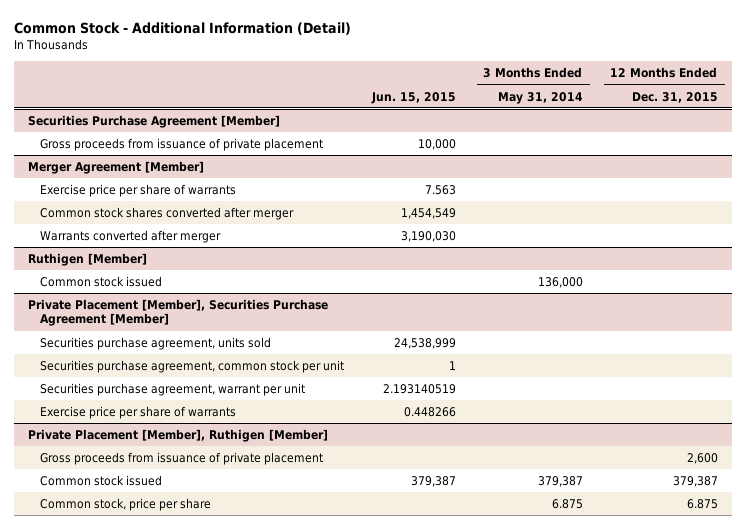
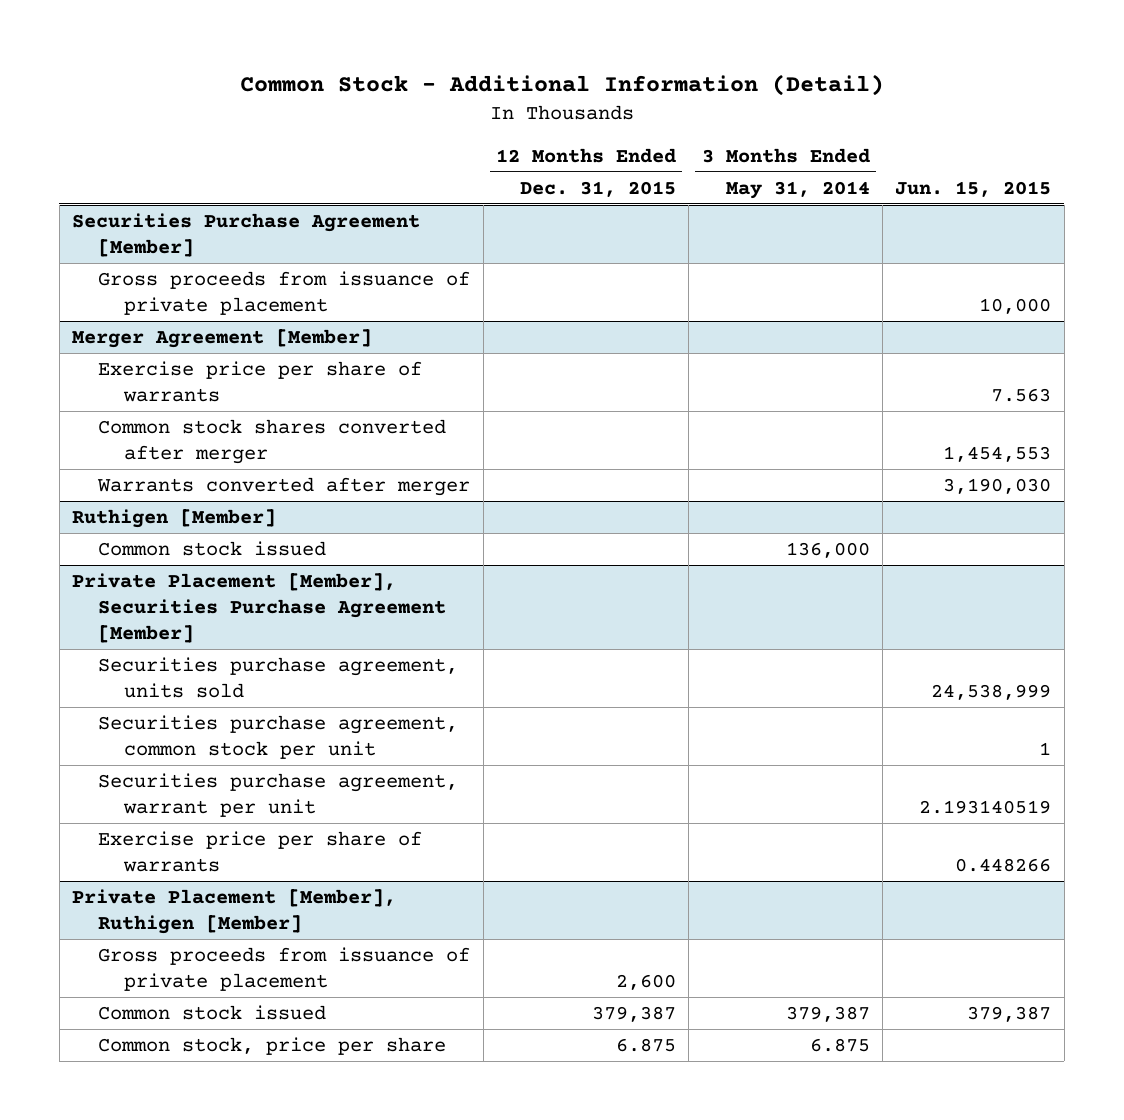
[401,208,457,220] 1,454,549 -> [943,445,1052,462] 1,454,553

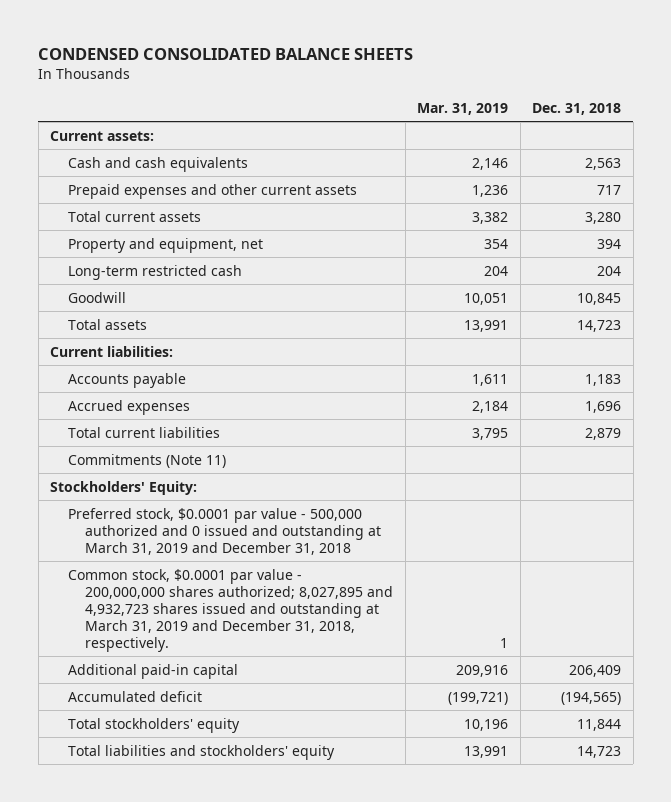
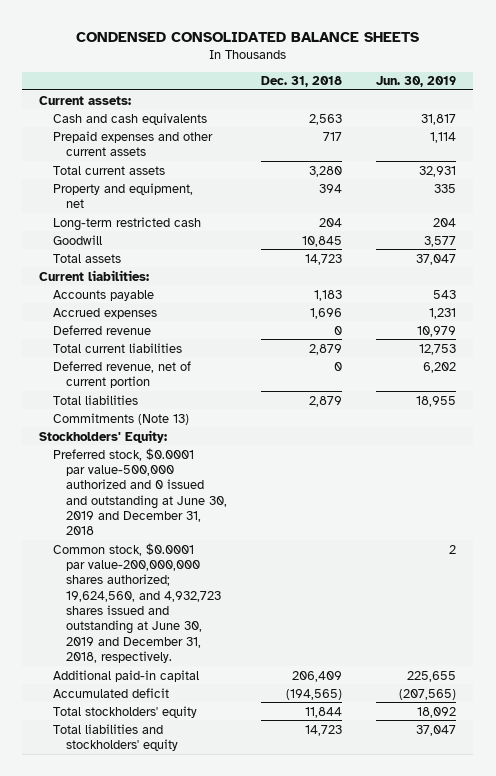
[417,102,509,115] Mar. 31, 2019 -> none
none -> [376,76,457,88] Jun. 30, 2019
none -> [52,324,151,335] Deferred revenue
none -> [52,360,191,388] Deferred revenue, net of current portion
none -> [52,394,138,405] Total liabilities
[67,453,226,468] Commitments (Note 11) -> [52,412,189,425] Commitments (Note 13)
[67,507,382,555] Preferred stock, $0.0001 par value - 500,000 authorized and 0 issued and outstanding at March 31, 2019 and December 31, 2018 -> [52,447,228,536] Preferred stock, $0.0001 par value-500,000 authorized and 0 issued and outstanding at June 30, 2019 and December 31, 2018
[67,568,394,652] Common stock, $0.0001 par value - 200,000,000 shares authorized; 8,027,895 and 4,932,723 shares issued and outstanding at March 31, 2019 and December 31, 2018, respectively. -> [52,542,222,664] Common stock, $0.0001 par value-200,000,000 shares authorized; 19,624,560, and 4,932,723 shares issued and outstanding at June 30, 2019 and December 31, 2018, respectively.

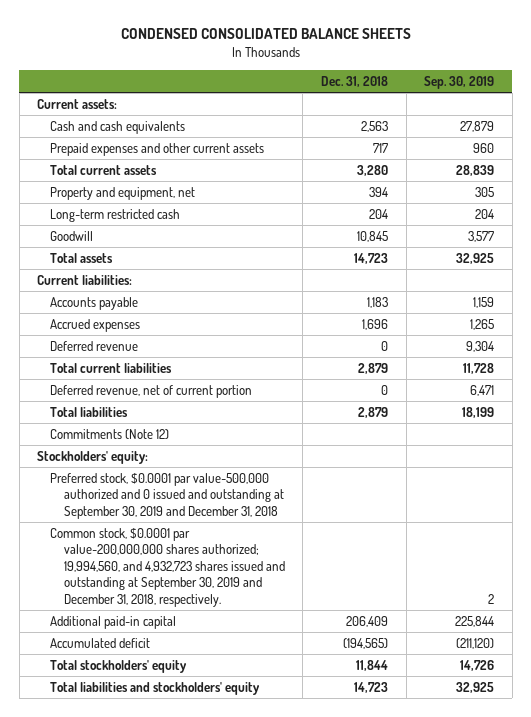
[376,76,457,88] Jun. 30, 2019 -> none
none -> [424,75,495,89] Sep. 30, 2019
[52,412,189,425] Commitments (Note 13) -> [50,428,170,439] Commitments (Note 12)
[39,429,168,443] Stockholders' Equity: -> [37,450,149,464] Stockholders' equity:
[52,447,228,536] Preferred stock, $0.0001 par value-500,000 authorized and 0 issued and outstanding at June 30, 2019 and December 31, 2018 -> [50,472,284,519] Preferred stock, $0.0001 par value-500,000 authorized and 0 issued and outstanding at September 30, 2019 and December 31, 2018
[52,542,222,664] Common stock, $0.0001 par value-200,000,000 shares authorized; 19,624,560, and 4,932,723 shares issued and outstanding at June 30, 2019 and December 31, 2018, respectively. -> [50,527,285,607] Common stock, $0.0001 par value-200,000,000 shares authorized; 19,994,560, and 4,932,723 shares issued and outstanding at September 30, 2019 and December 31, 2018, respectively.

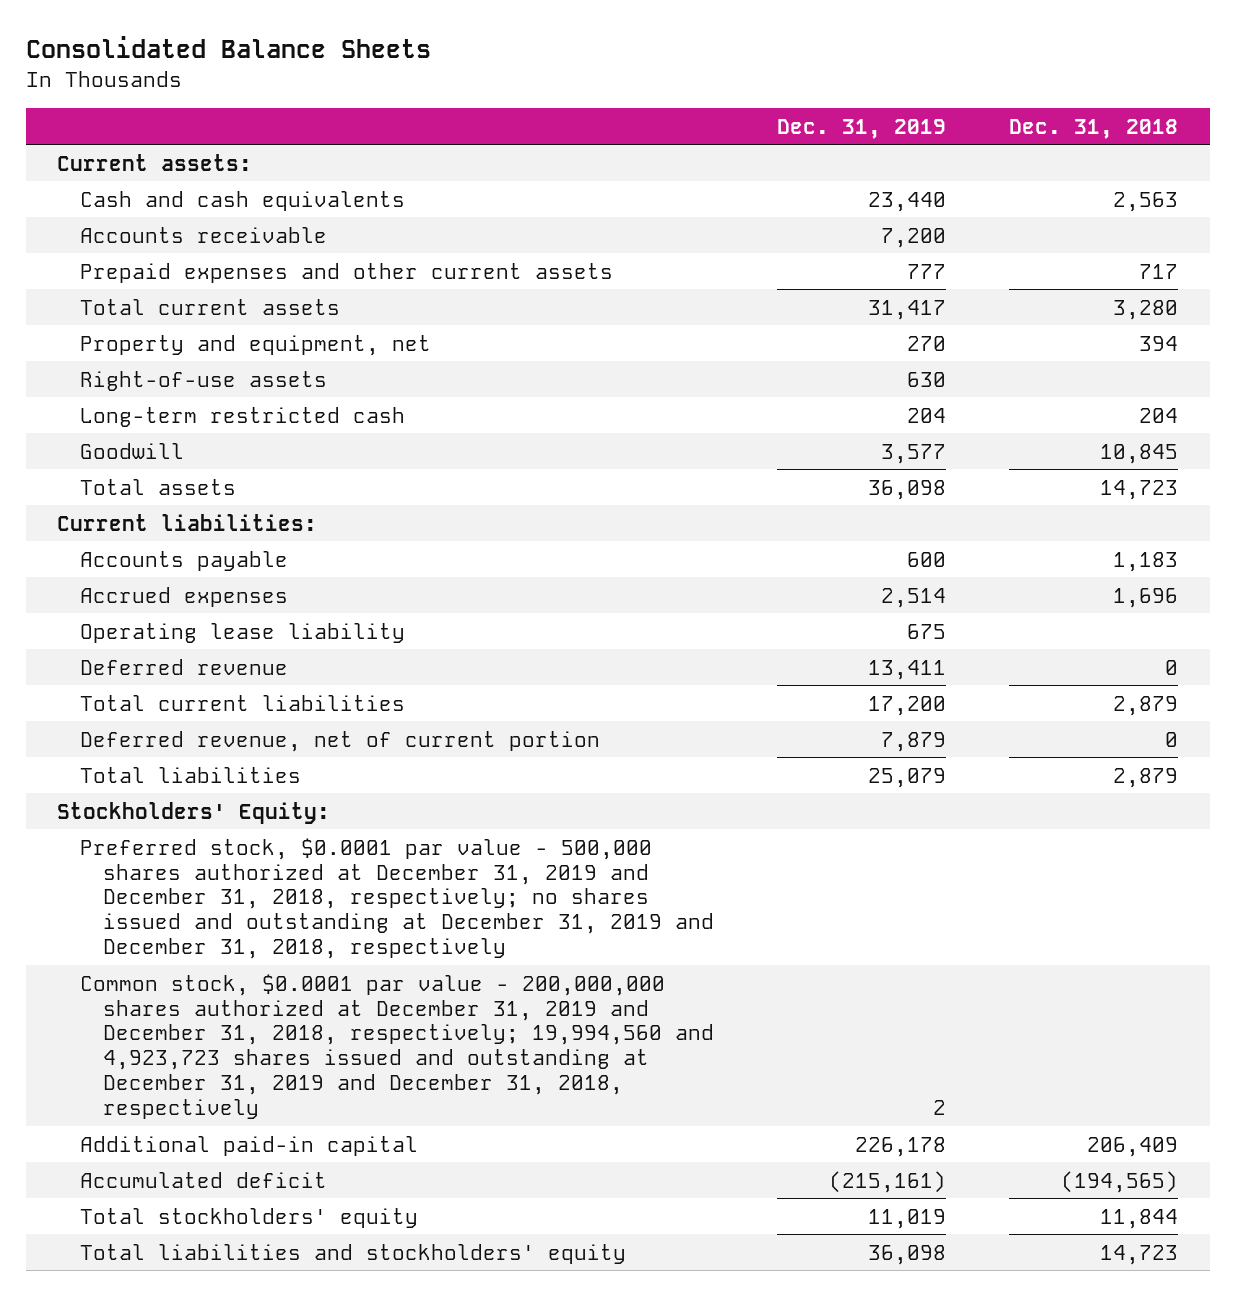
[120,28,411,40] CONDENSED CONSOLIDATED BALANCE SHEETS -> [25,36,431,59] Consolidated Balance Sheets
[424,75,495,89] Sep. 30, 2019 -> none
none -> [777,118,947,139] Dec. 31, 2019
none -> [80,226,328,243] Accounts receivable
none -> [80,370,328,391] Right-of-use assets
none -> [80,622,406,643] Operating lease liability
[50,428,170,439] Commitments (Note 12) -> none
[37,450,149,464] Stockholders' equity: -> [57,801,331,824] Stockholders' Equity:
[50,472,284,519] Preferred stock, $0.0001 par value-500,000 authorized and 0 issued and outstanding at September 30, 2019 and December 31, 2018 -> [80,837,715,960] Preferred stock, $0.0001 par value - 500,000 shares authorized at December 31, 2019 and December 31, 2018, respectively; no shares issued and outstanding at December 31, 2019 and December 31, 2018, respectively
[50,527,285,607] Common stock, $0.0001 par value-200,000,000 shares authorized; 19,994,560, and 4,932,723 shares issued and outstanding at September 30, 2019 and December 31, 2018, respectively. -> [80,973,715,1120] Common stock, $0.0001 par value - 200,000,000 shares authorized at December 31, 2019 and December 31, 2018, respectively; 19,994,560 and 4,923,723 shares issued and outstanding at December 31, 2019 and December 31, 2018, respectively

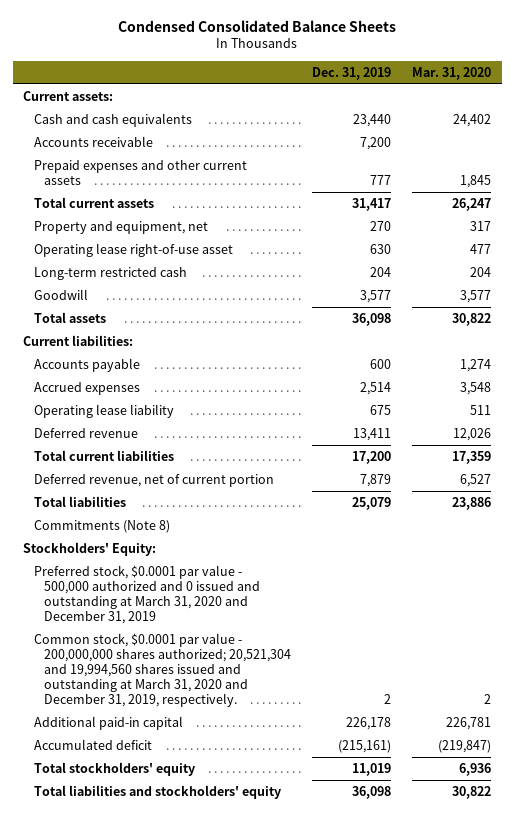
[25,36,431,59] Consolidated Balance Sheets -> [118,19,397,32] Condensed Consolidated Balance Sheets
[1009,118,1179,139] Dec. 31, 2018 -> none
none -> [412,66,492,80] Mar. 31, 2020
[80,370,328,391] Right-of-use assets -> [33,243,233,258] Operating lease right-of-use asset
none -> [33,520,170,534] Commitments (Note 8)
[80,837,715,960] Preferred stock, $0.0001 par value - 500,000 shares authorized at December 31, 2019 and December 31, 2018, respectively; no shares issued and outstanding at December 31, 2019 and December 31, 2018, respectively -> [33,565,260,624] Preferred stock, $0.0001 par value - 500,000 authorized and 0 issued and outstanding at March 31, 2020 and December 31, 2019
[80,973,715,1120] Common stock, $0.0001 par value - 200,000,000 shares authorized at December 31, 2019 and December 31, 2018, respectively; 19,994,560 and 4,923,723 shares issued and outstanding at December 31, 2019 and December 31, 2018, respectively -> [33,633,291,707] Common stock, $0.0001 par value - 200,000,000 shares authorized; 20,521,304 and 19,994,560 shares issued and outstanding at March 31, 2020 and December 31, 2019, respectively.

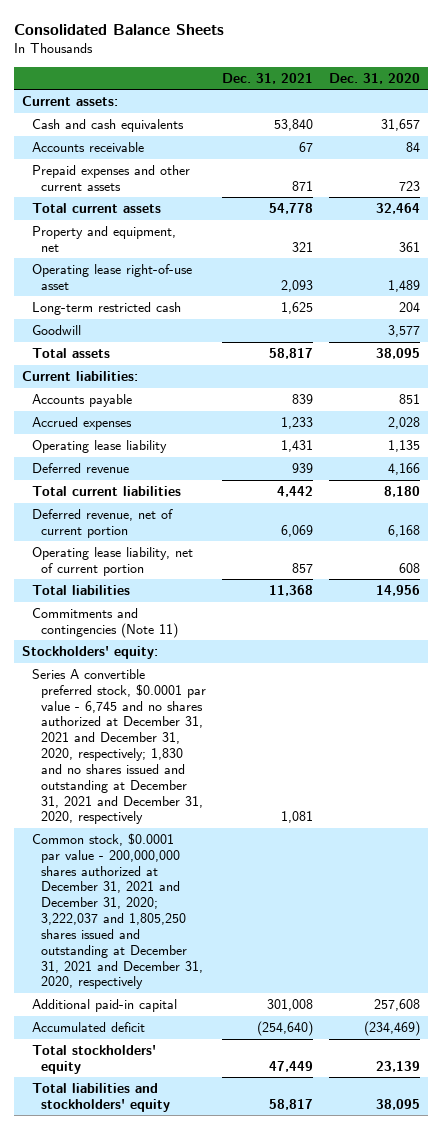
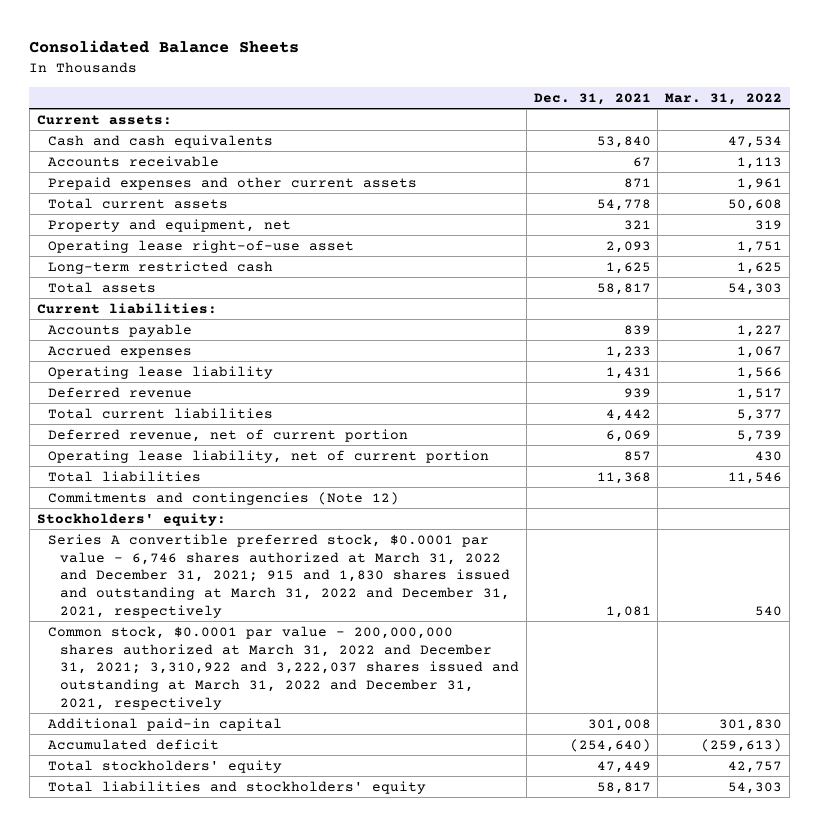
[329,72,421,84] Dec. 31, 2020 -> none
none -> [665,92,783,105] Mar. 31, 2022
[31,325,81,336] Goodwill -> none
[31,608,179,638] Commitments and contingencies (Note 11) -> [48,491,400,505] Commitments and contingencies (Note 12)
[31,669,207,825] Series A convertible preferred stock, $0.0001 par value - 6,745 and no shares authorized at December 31, 2021 and December 31, 2020, respectively; 1,830 and no shares issued and outstanding at December 31, 2021 and December 31, 2020, respectively -> [48,533,510,618] Series A convertible preferred stock, $0.0001 par value - 6,746 shares authorized at March 31, 2022 and December 31, 2021; 915 and 1,830 shares issued and outstanding at March 31, 2022 and December 31, 2021, respectively
[31,833,204,990] Common stock, $0.0001 par value - 200,000,000 shares authorized at December 31, 2021 and December 31, 2020; 3,222,037 and 1,805,250 shares issued and outstanding at December 31, 2021 and December 31, 2020, respectively -> [48,625,519,710] Common stock, $0.0001 par value - 200,000,000 shares authorized at March 31, 2022 and December 31, 2021; 3,310,922 and 3,222,037 shares issued and outstanding at March 31, 2022 and December 31, 2021, respectively

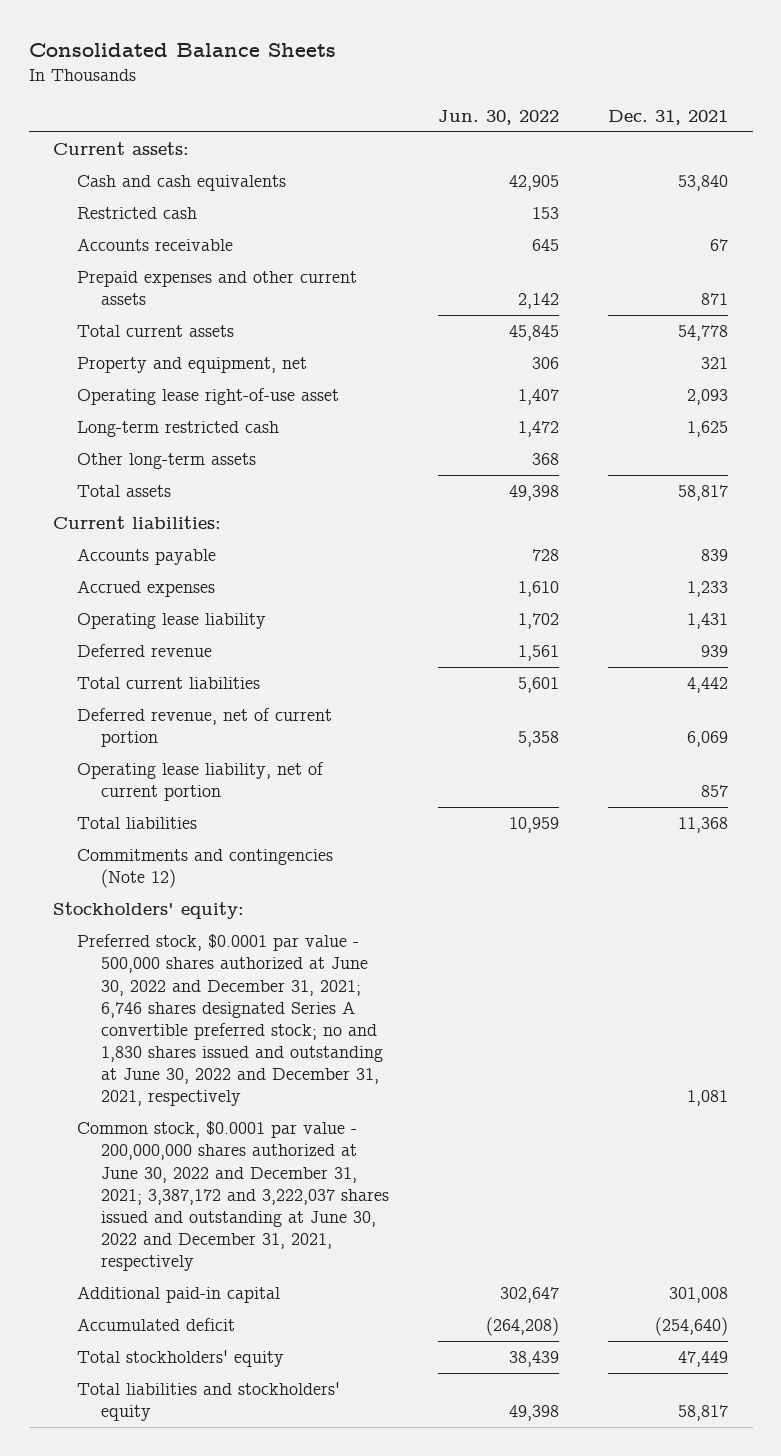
[665,92,783,105] Mar. 31, 2022 -> none
none -> [437,109,559,125] Jun. 30, 2022
none -> [76,207,197,220] Restricted cash
none -> [76,453,256,470] Other long-term assets
[48,533,510,618] Series A convertible preferred stock, $0.0001 par value - 6,746 shares authorized at March 31, 2022 and December 31, 2021; 915 and 1,830 shares issued and outstanding at March 31, 2022 and December 31, 2021, respectively -> [76,934,383,1106] Preferred stock, $0.0001 par value - 500,000 shares authorized at June 30, 2022 and December 31, 2021; 6,746 shares designated Series A convertible preferred stock; no and 1,830 shares issued and outstanding at June 30, 2022 and December 31, 2021, respectively
[48,625,519,710] Common stock, $0.0001 par value - 200,000,000 shares authorized at March 31, 2022 and December 31, 2021; 3,310,922 and 3,222,037 shares issued and outstanding at March 31, 2022 and December 31, 2021, respectively -> [76,1121,389,1271] Common stock, $0.0001 par value - 200,000,000 shares authorized at June 30, 2022 and December 31, 2021; 3,387,172 and 3,222,037 shares issued and outstanding at June 30, 2022 and December 31, 2021, respectively

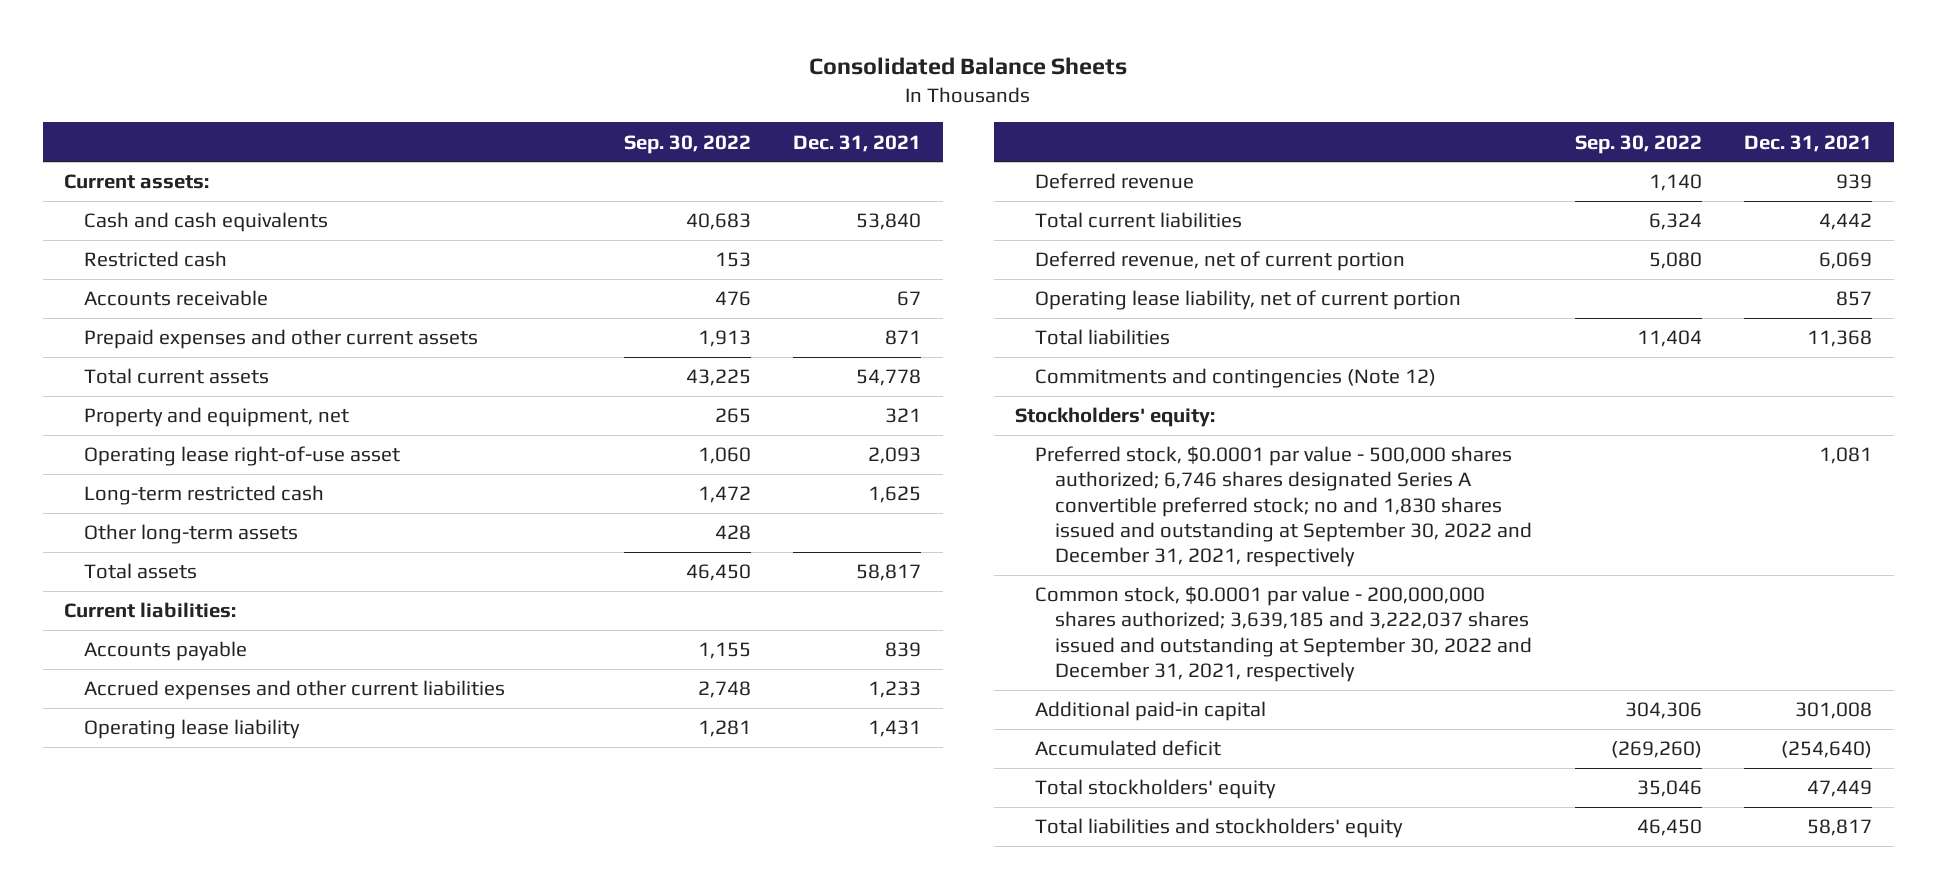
[437,109,559,125] Jun. 30, 2022 -> none
none -> [623,134,751,154] Sep. 30, 2022
[76,580,215,598] Accrued expenses -> [84,680,506,701] Accrued expenses and other current liabilities
[76,934,383,1106] Preferred stock, $0.0001 par value - 500,000 shares authorized at June 30, 2022 and December 31, 2021; 6,746 shares designated Series A convertible preferred stock; no and 1,830 shares issued and outstanding at June 30, 2022 and December 31, 2021, respectively -> [1035,446,1532,568] Preferred stock, $0.0001 par value - 500,000 shares authorized; 6,746 shares designated Series A convertible preferred stock; no and 1,830 shares issued and outstanding at September 30, 2022 and December 31, 2021, respectively
[76,1121,389,1271] Common stock, $0.0001 par value - 200,000,000 shares authorized at June 30, 2022 and December 31, 2021; 3,387,172 and 3,222,037 shares issued and outstanding at June 30, 2022 and December 31, 2021, respectively -> [1035,586,1532,683] Common stock, $0.0001 par value - 200,000,000 shares authorized; 3,639,185 and 3,222,037 shares issued and outstanding at September 30, 2022 and December 31, 2021, respectively

